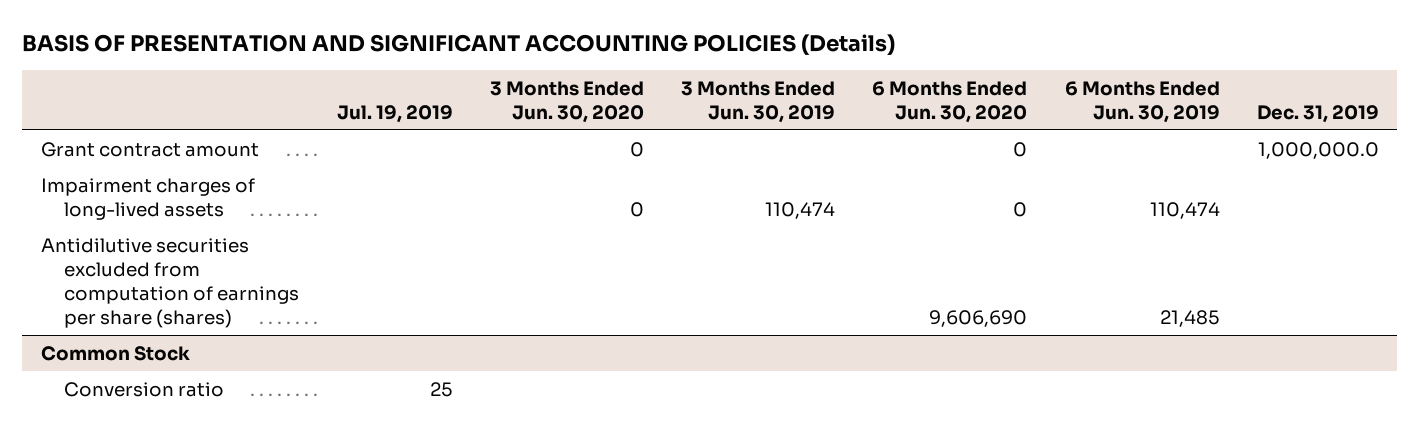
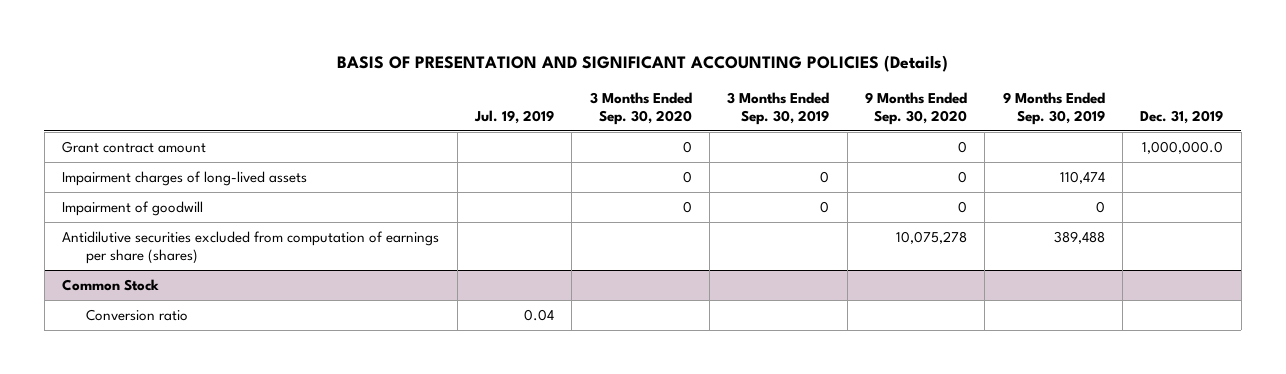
[489,80,644,123] 3 Months Ended Jun. 30, 2020 -> none
[681,80,836,123] 3 Months Ended Jun. 30, 2019 -> none
[872,80,1028,123] 6 Months Ended Jun. 30, 2020 -> none
[1064,80,1220,123] 6 Months Ended Jun. 30, 2019 -> none
none -> [589,91,692,125] 3 Months Ended Sep. 30, 2020
none -> [727,91,830,125] 3 Months Ended Sep. 30, 2019
none -> [865,91,968,125] 9 Months Ended Sep. 30, 2020
none -> [1002,91,1105,125] 9 Months Ended Sep. 30, 2019
none -> [62,200,204,216] Impairment of goodwill
[429,381,453,397] 25 -> [523,308,554,321] 0.04

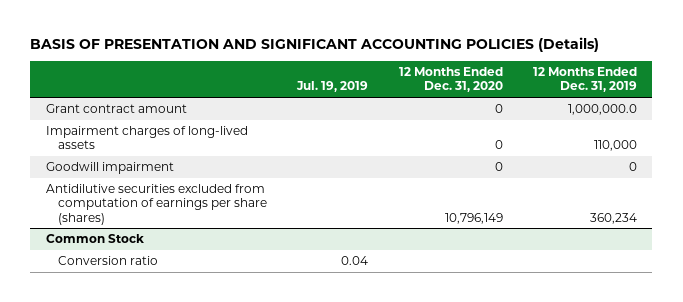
[589,91,692,125] 3 Months Ended Sep. 30, 2020 -> none
[727,91,830,125] 3 Months Ended Sep. 30, 2019 -> none
[865,91,968,125] 9 Months Ended Sep. 30, 2020 -> none
[1002,91,1105,125] 9 Months Ended Sep. 30, 2019 -> none
[1140,109,1224,124] Dec. 31, 2019 -> none
none -> [398,67,503,93] 12 Months Ended Dec. 31, 2020
none -> [533,67,638,93] 12 Months Ended Dec. 31, 2019
[62,200,204,216] Impairment of goodwill -> [45,162,174,175] Goodwill impairment

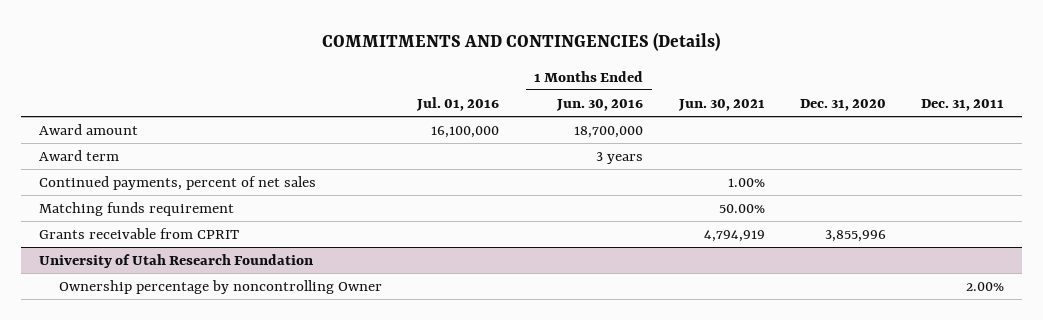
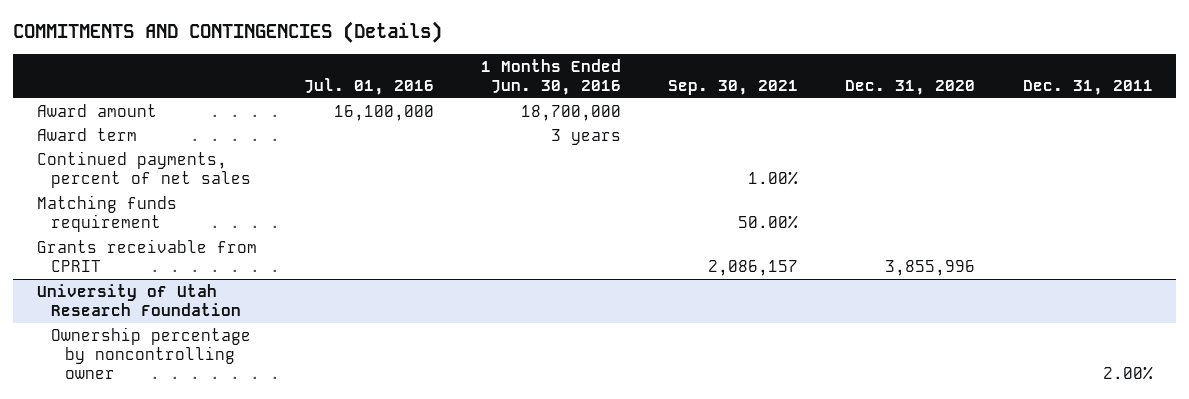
[677,98,765,111] Jun. 30, 2021 -> none
none -> [668,80,799,96] Sep. 30, 2021
[58,279,382,294] Ownership percentage by noncontrolling Owner -> [50,326,251,380] Ownership percentage by noncontrolling owner

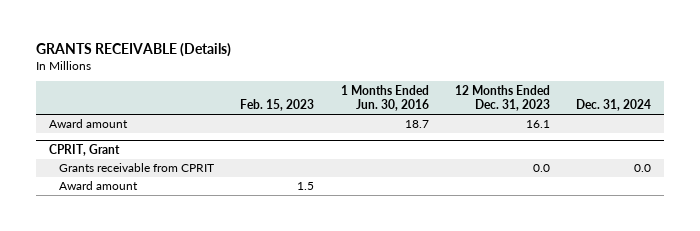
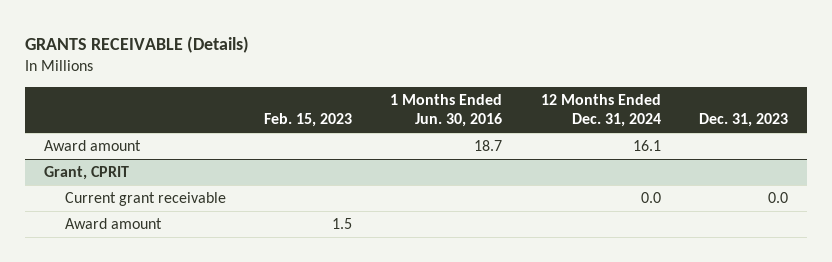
[454,84,550,112] 12 Months Ended Dec. 31, 2023 -> none
[575,99,651,112] Dec. 31, 2024 -> none
none -> [540,93,661,128] 12 Months Ended Dec. 31, 2024
none -> [699,113,789,128] Dec. 31, 2023
[48,143,120,156] CPRIT, Grant -> [44,166,130,181] Grant, CPRIT
[59,163,215,173] Grants receivable from CPRIT -> [64,192,226,207] Current grant receivable

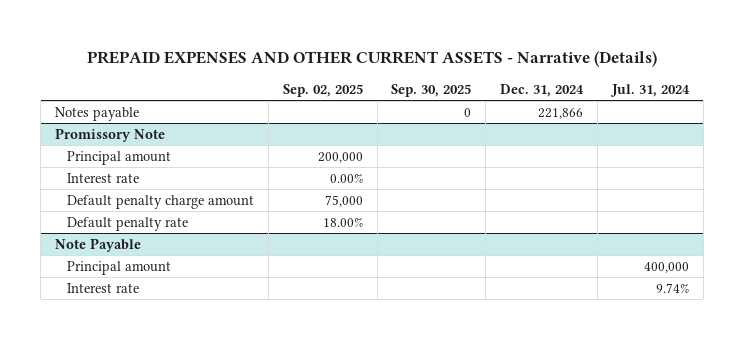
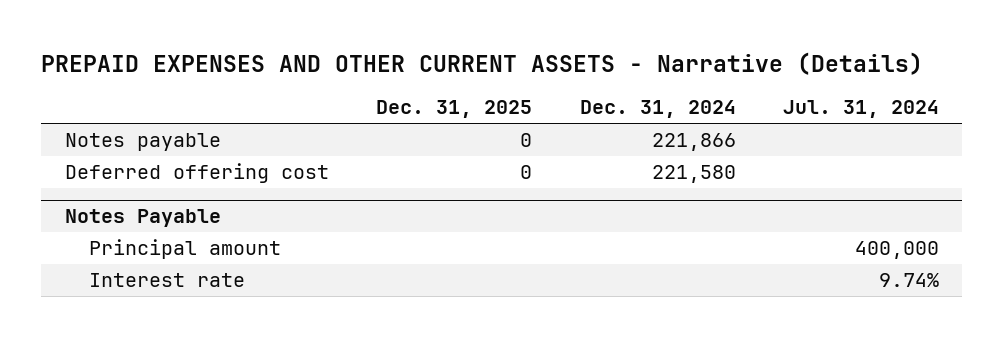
[282,84,363,98] Sep. 02, 2025 -> none
[391,84,472,98] Sep. 30, 2025 -> none
none -> [376,100,533,119] Dec. 31, 2025
[54,127,165,142] Promissory Note -> none
[67,150,172,165] Principal amount -> none
[67,172,140,183] Interest rate -> none
[67,194,255,209] Default penalty charge amount -> none
[67,216,189,231] Default penalty rate -> none
none -> [64,163,329,184] Deferred offering cost
[54,237,141,252] Note Payable -> [64,209,221,228] Notes Payable

